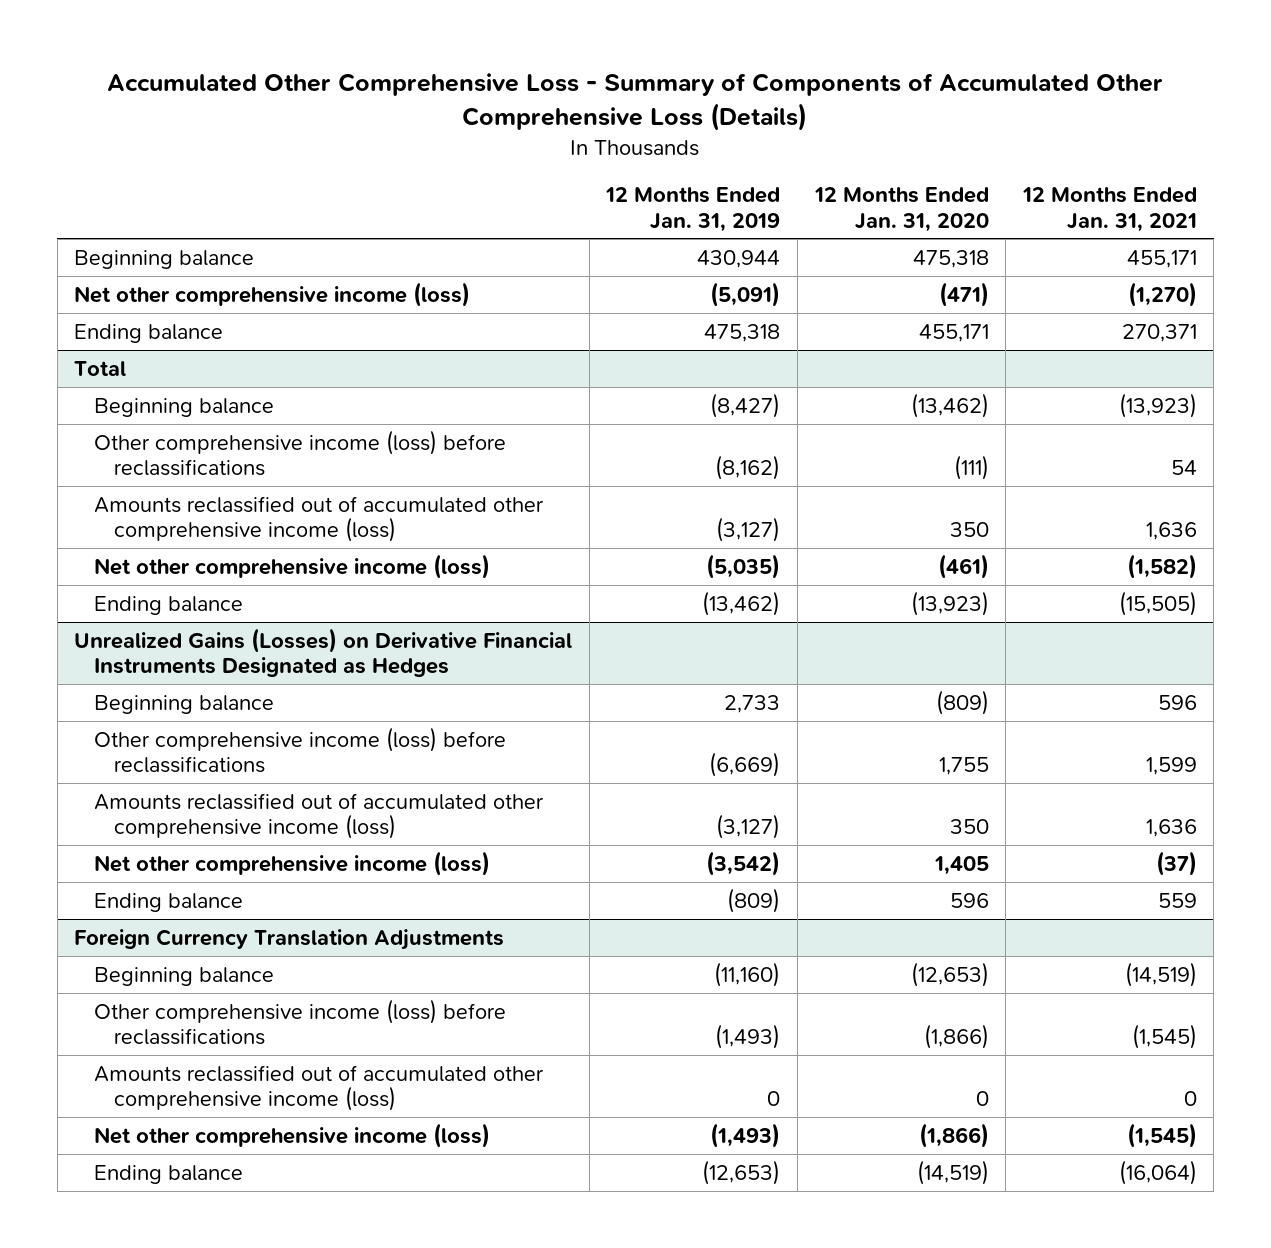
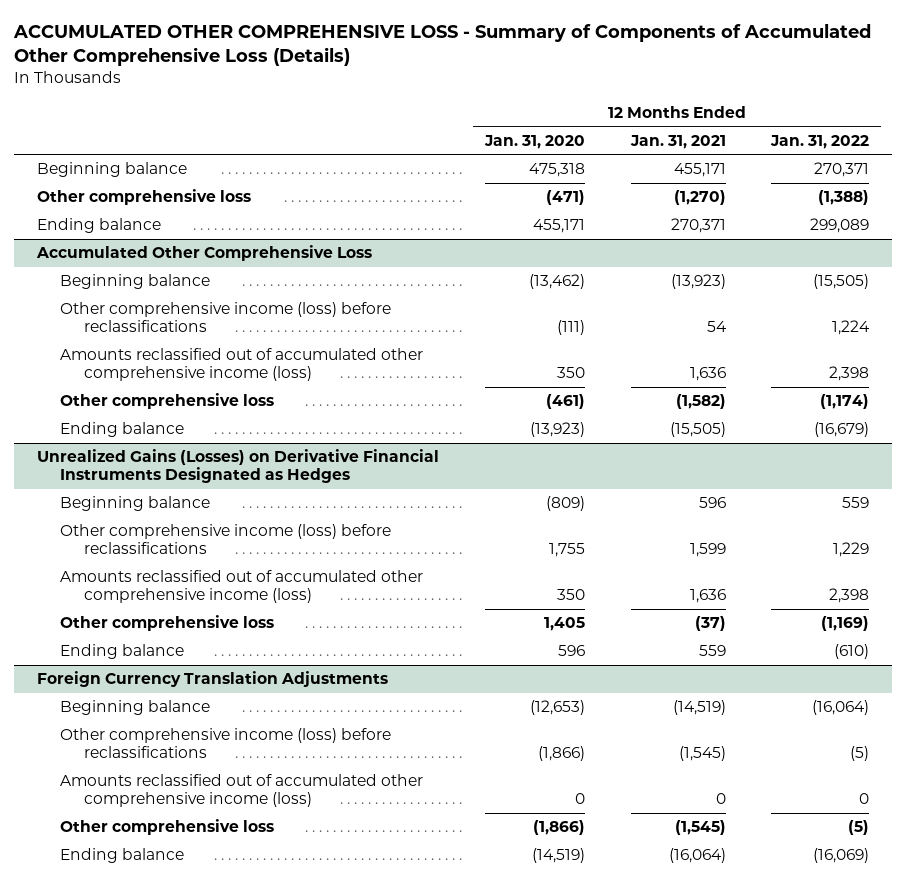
[107,73,1164,132] Accumulated Other Comprehensive Loss - Summary of Components of Accumulated Other Comprehensive Loss (Details) -> [12,23,871,67] ACCUMULATED OTHER COMPREHENSIVE LOSS - Summary of Components of Accumulated Other Comprehensive Loss (Details)
[605,187,781,232] 12 Months Ended Jan. 31, 2019 -> none
none -> [770,134,870,149] Jan. 31, 2022
[74,281,471,307] Net other comprehensive income (loss) -> [36,189,251,206] Other comprehensive loss
[74,360,127,376] Total -> [35,245,372,262] Accumulated Other Comprehensive Loss
[94,553,491,579] Net other comprehensive income (loss) -> [60,393,275,410] Other comprehensive loss
[94,850,491,876] Net other comprehensive income (loss) -> [60,615,275,632] Other comprehensive loss
[94,1122,491,1148] Net other comprehensive income (loss) -> [60,819,275,836] Other comprehensive loss

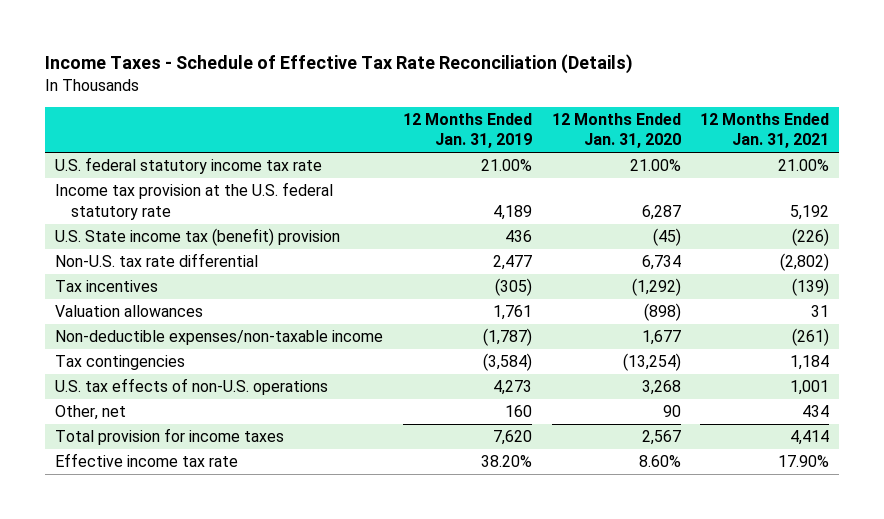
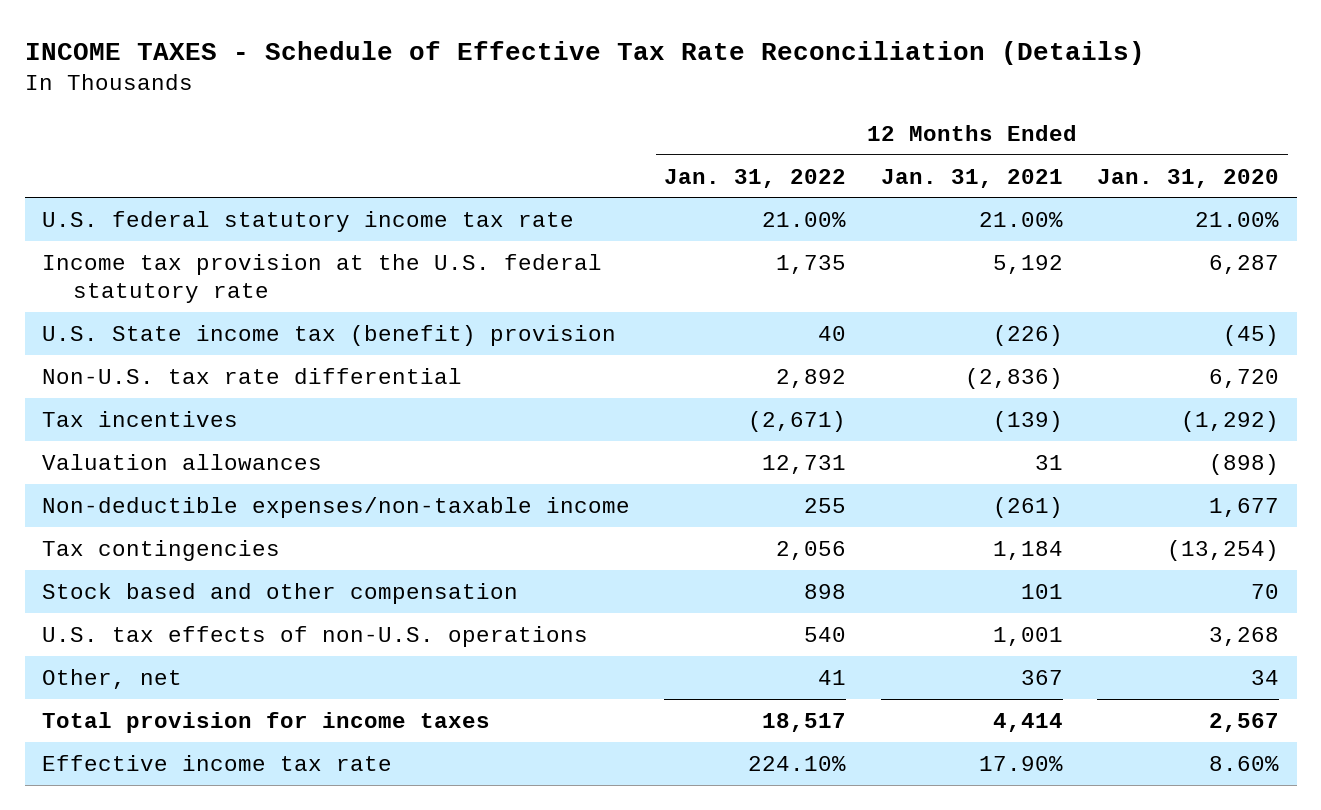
[44,54,633,75] Income Taxes - Schedule of Effective Tax Rate Reconciliation (Details) -> [24,40,1145,65] INCOME TAXES - Schedule of Effective Tax Rate Reconciliation (Details)
[402,112,532,149] 12 Months Ended Jan. 31, 2019 -> none
none -> [664,168,847,188] Jan. 31, 2022
[641,255,681,271] 6,734 -> [1209,368,1280,388] 6,720
[780,253,830,272] (2,802) -> [964,367,1063,389] (2,836)
none -> [41,582,518,604] Stock based and other compensation
[662,405,681,418] 90 -> [1251,669,1280,685] 34
[802,405,830,418] 434 -> [1020,669,1063,685] 367

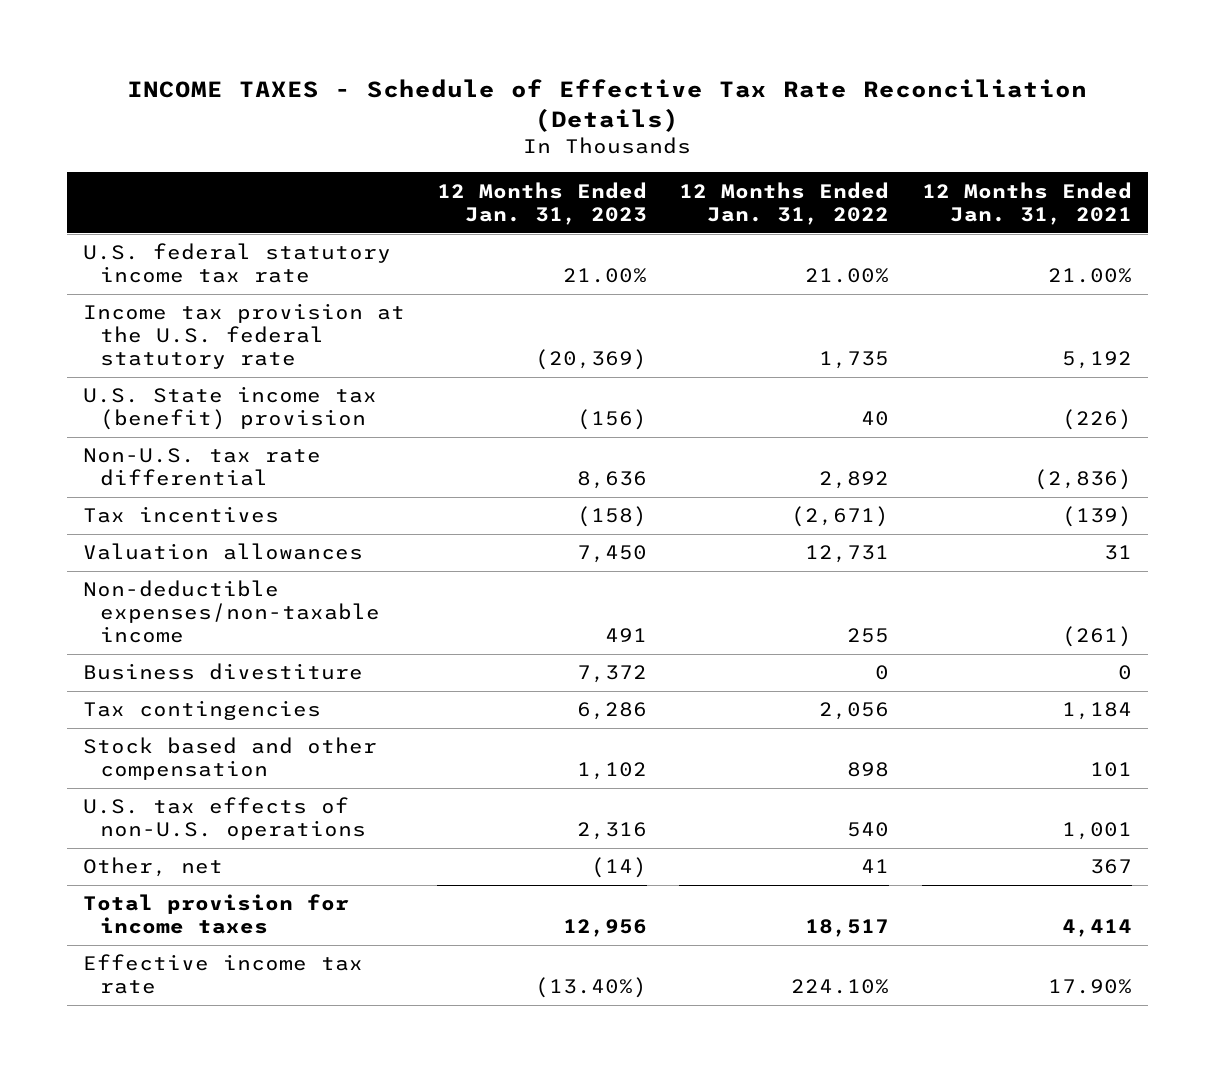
[1097,168,1280,188] Jan. 31, 2020 -> none
none -> [437,181,648,225] 12 Months Ended Jan. 31, 2023
none -> [83,663,364,681] Business divestiture

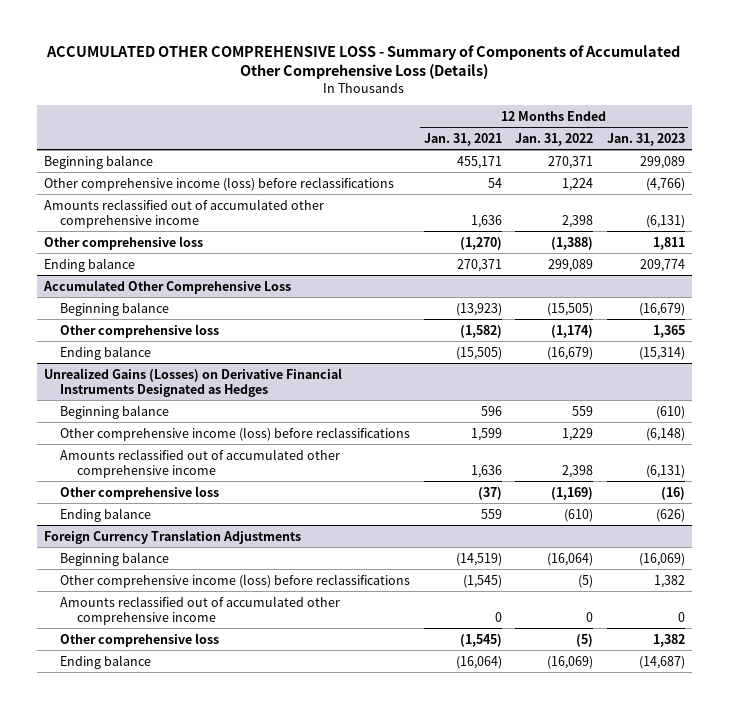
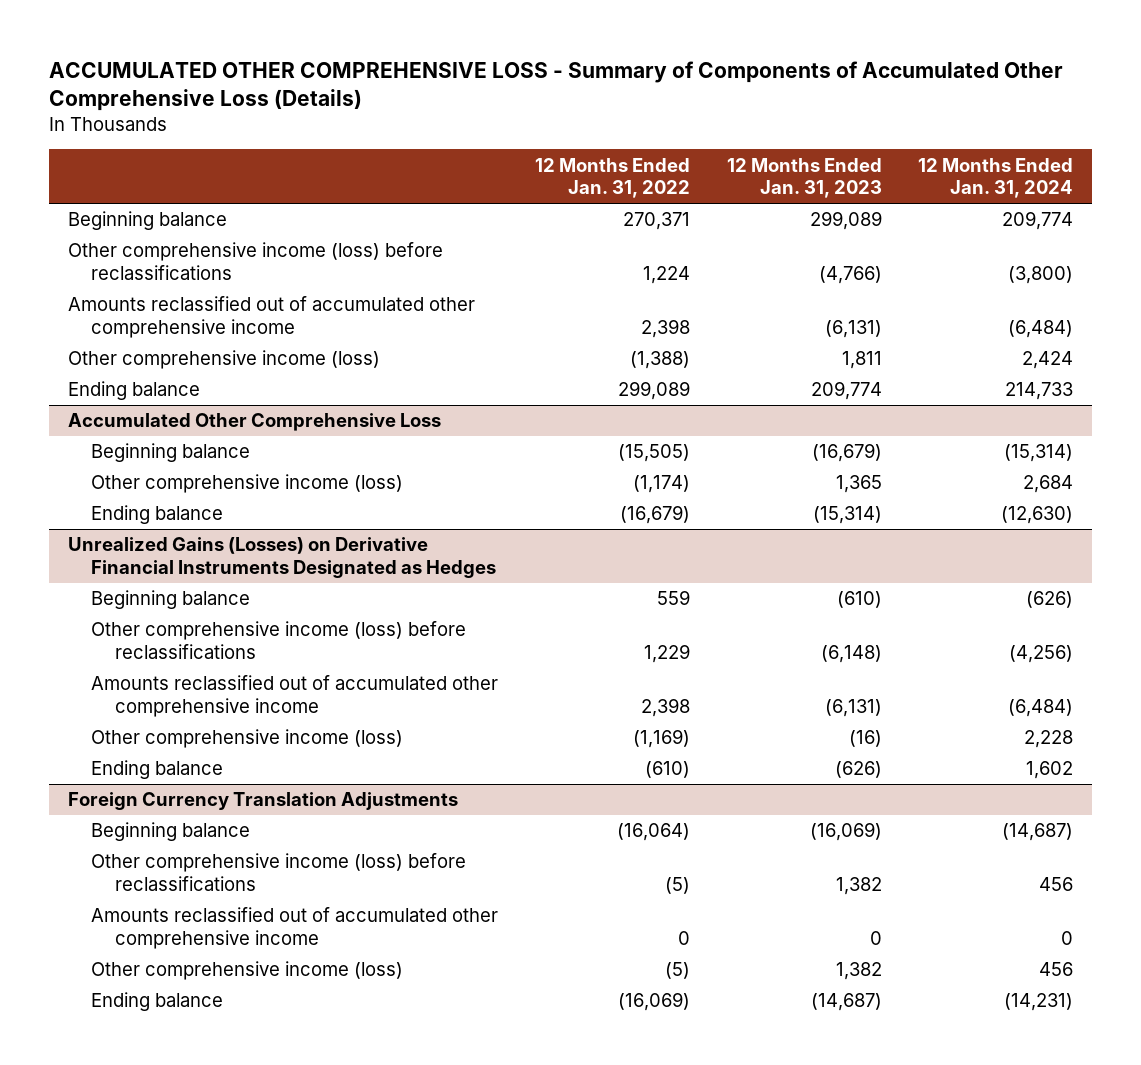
[423,132,502,146] Jan. 31, 2021 -> none
none -> [918,157,1074,199] 12 Months Ended Jan. 31, 2024
[43,235,203,250] Other comprehensive loss -> [67,350,380,370] Other comprehensive income (loss)
[60,323,220,338] Other comprehensive loss -> [91,474,404,494] Other comprehensive income (loss)
[60,485,220,500] Other comprehensive loss -> [91,729,404,749] Other comprehensive income (loss)
[60,632,220,647] Other comprehensive loss -> [91,961,404,981] Other comprehensive income (loss)

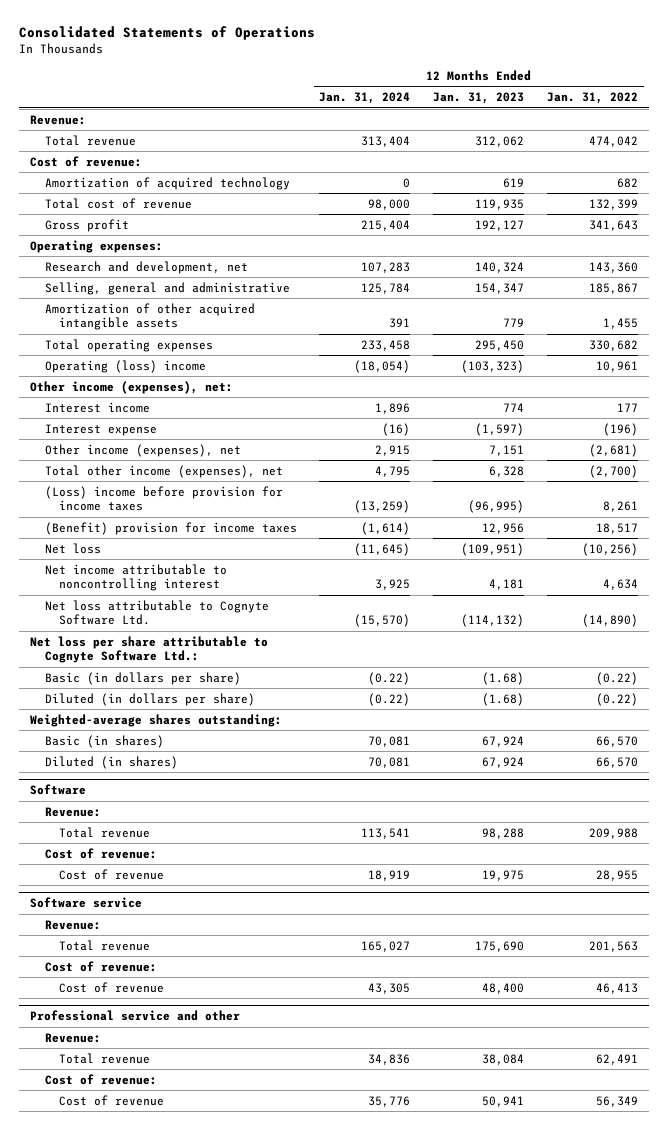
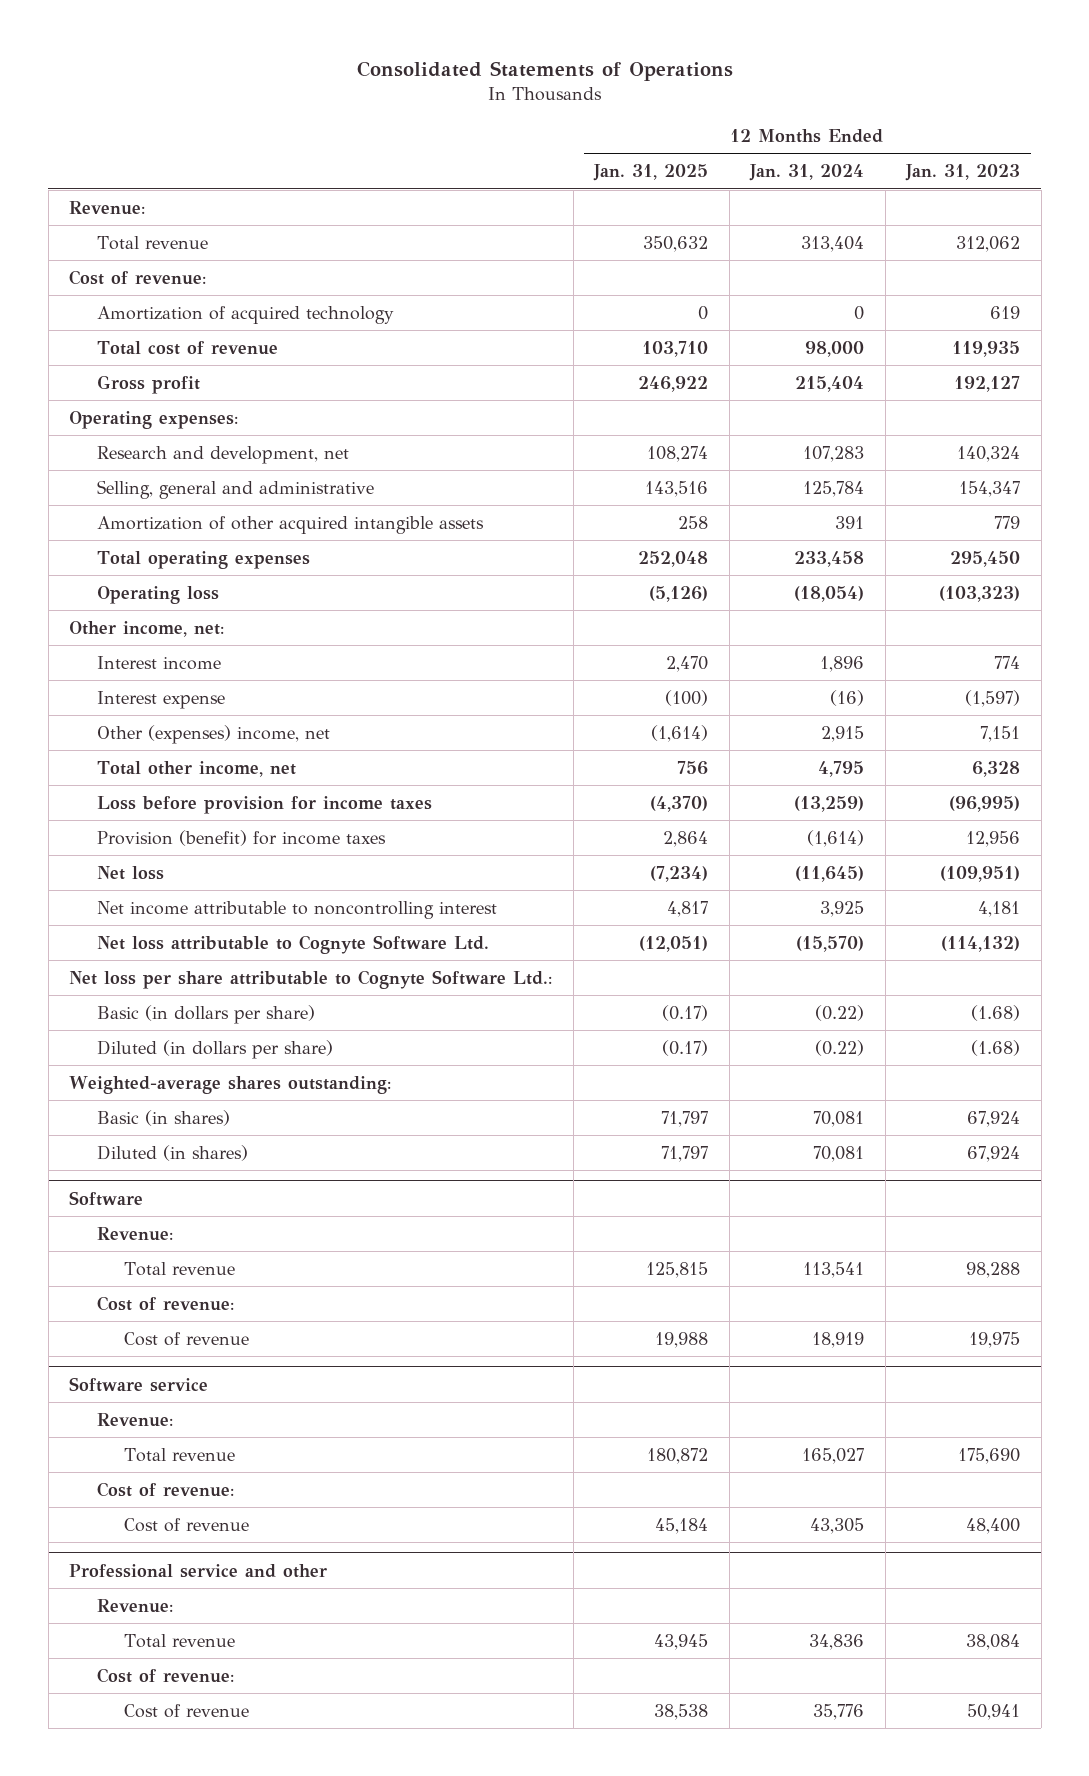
[546,92,638,105] Jan. 31, 2022 -> none
none -> [593,164,709,182] Jan. 31, 2025
[44,359,206,373] Operating (loss) income -> [96,585,219,604] Operating loss
[30,380,234,394] Other income (expenses), net: -> [69,620,225,637] Other income, net:
[44,443,241,457] Other income (expenses), net -> [96,724,330,744] Other (expenses) income, net
[44,464,283,478] Total other income (expenses), net -> [96,760,296,777] Total other income, net
[44,485,283,512] (Loss) income before provision for income taxes -> [96,795,432,814] Loss before provision for income taxes
[44,521,297,535] (Benefit) provision for income taxes -> [96,829,386,846] Provision (benefit) for income taxes

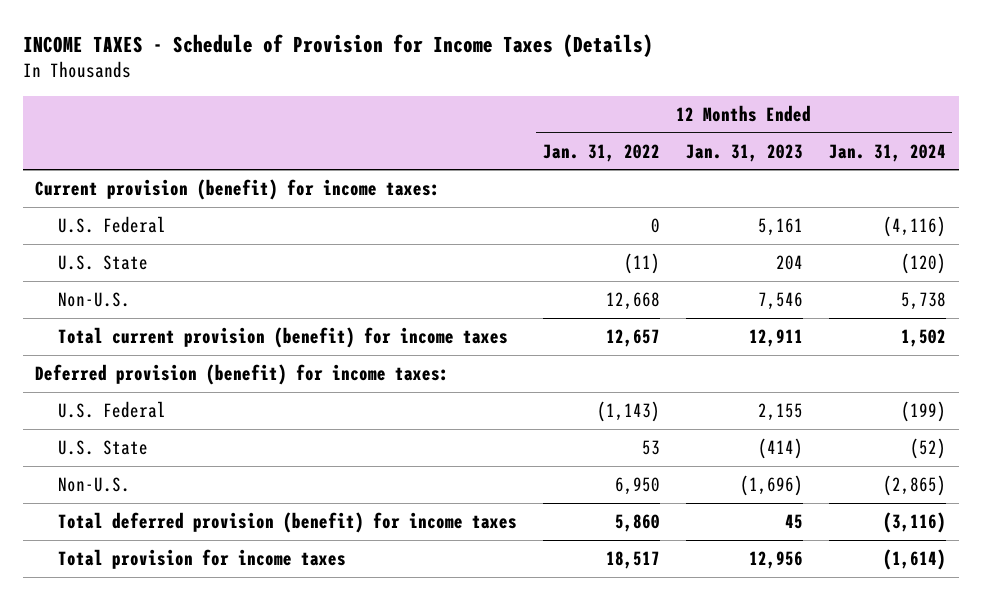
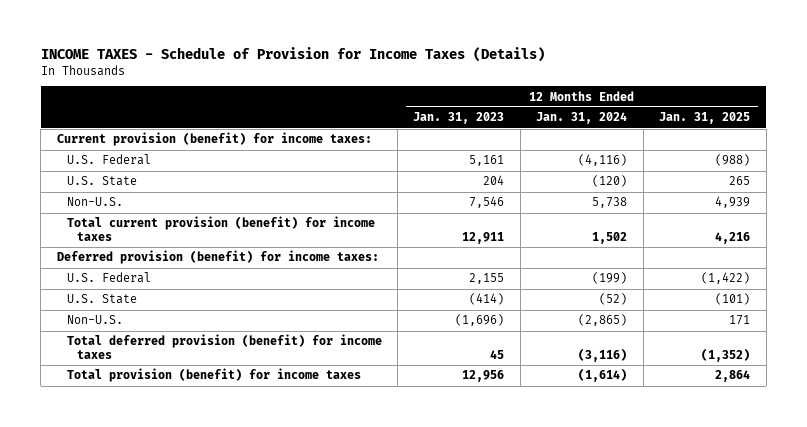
[542,143,660,162] Jan. 31, 2022 -> none
none -> [659,112,751,125] Jan. 31, 2025
[57,548,346,569] Total provision for income taxes -> [66,368,361,383] Total provision (benefit) for income taxes

